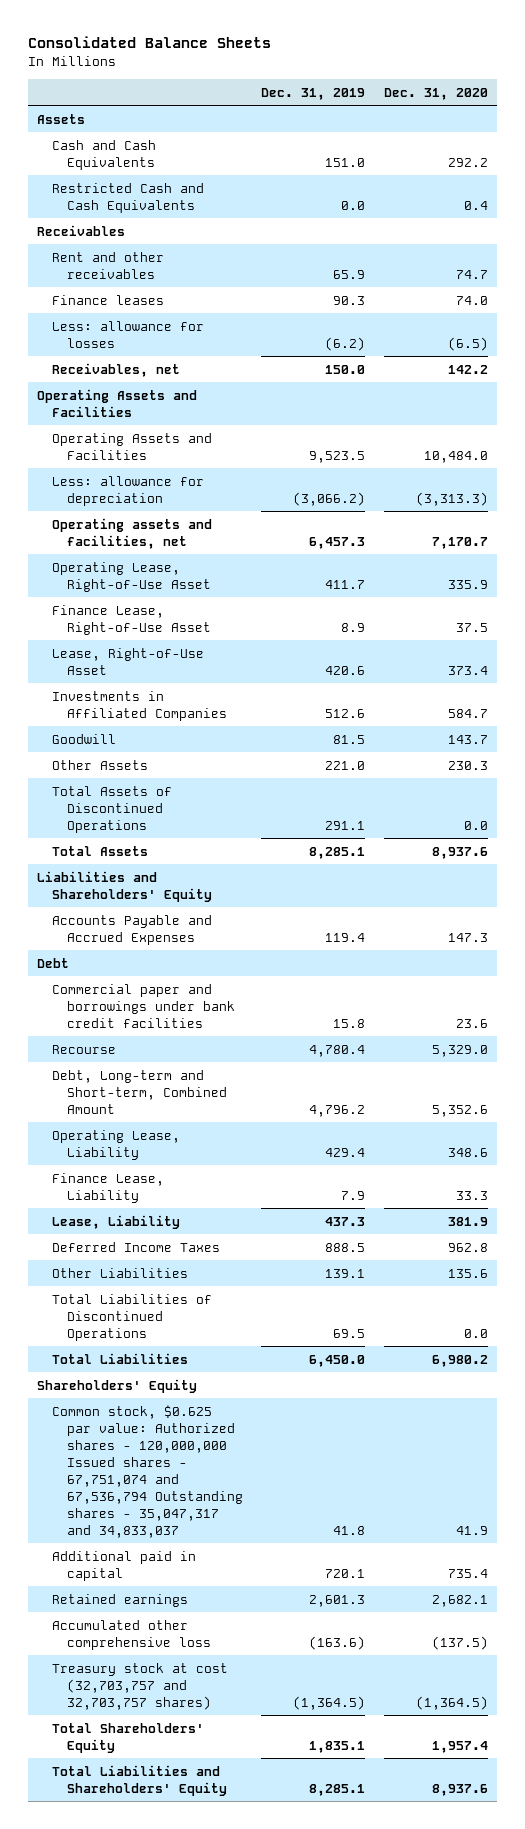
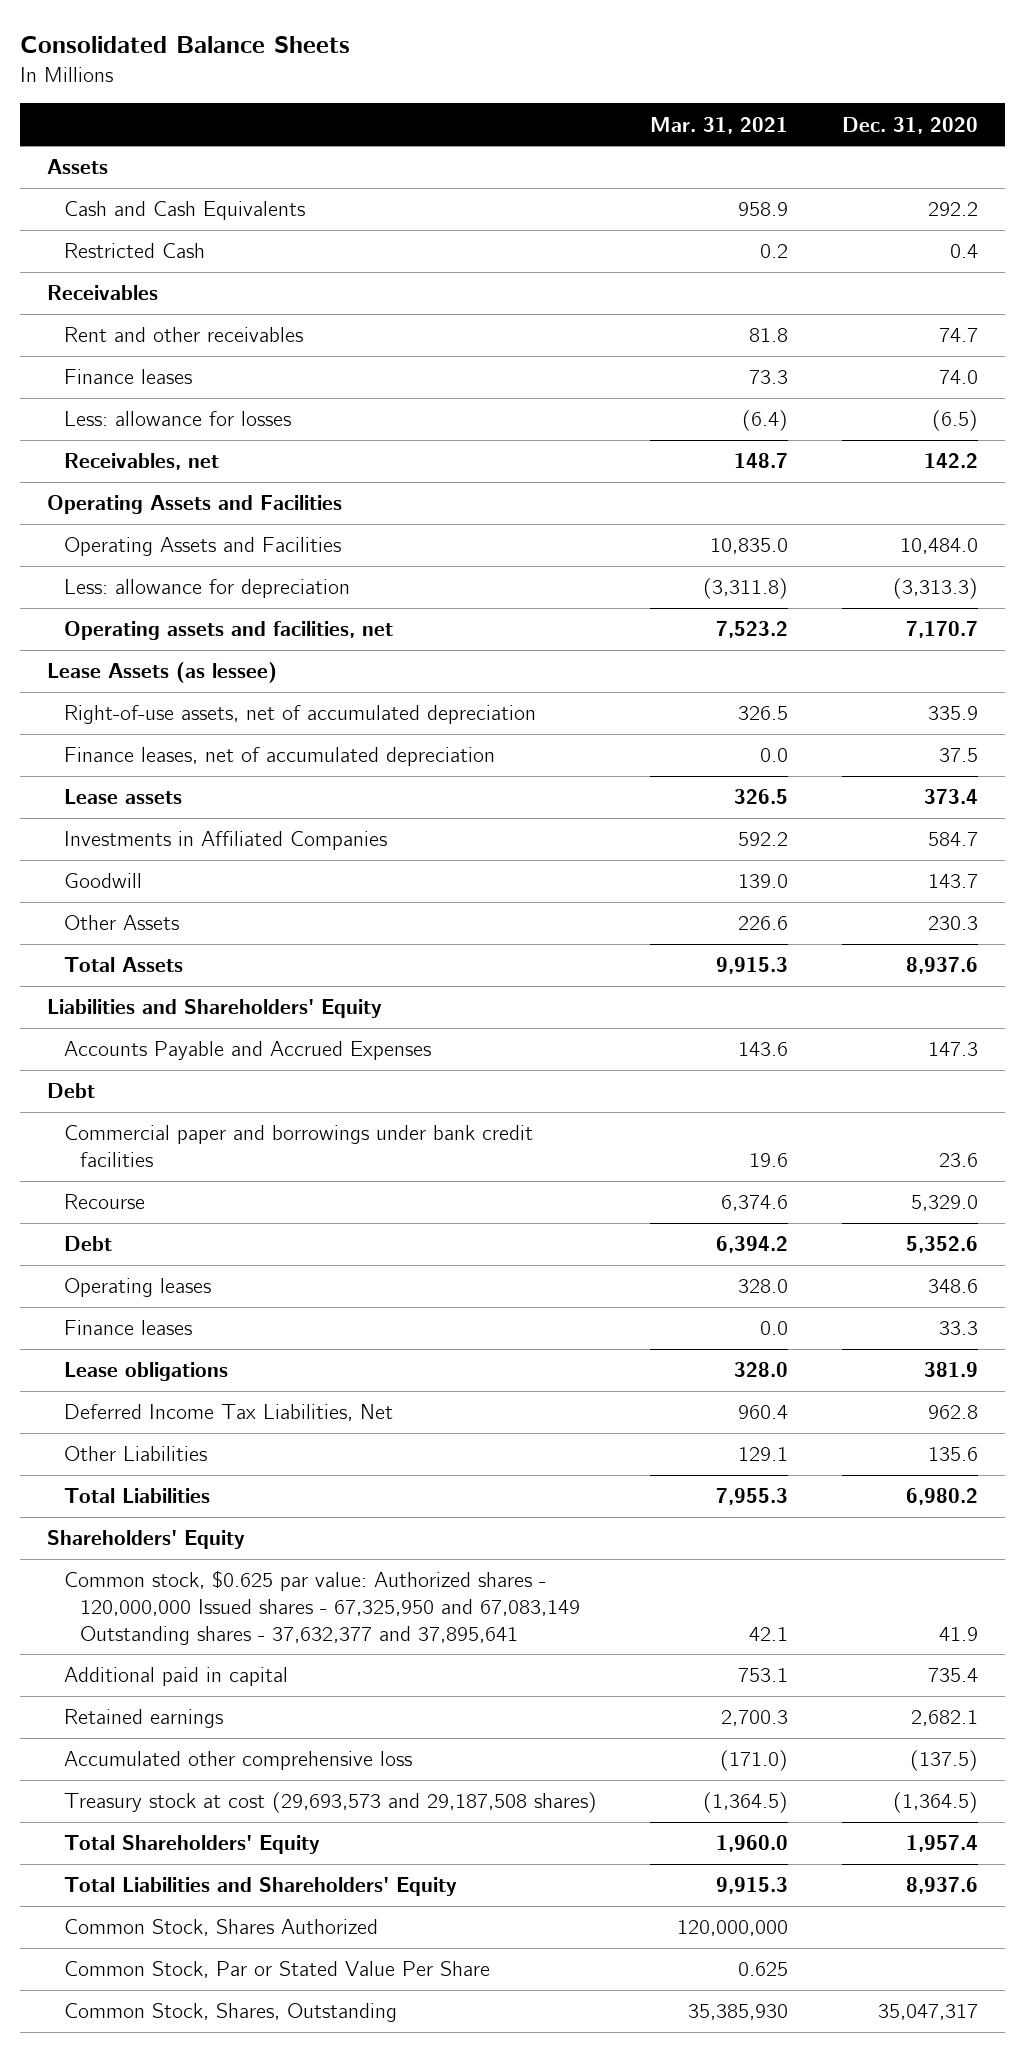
[261,87,366,100] Dec. 31, 2019 -> none
none -> [650,116,789,134] Mar. 31, 2021
[51,182,204,213] Restricted Cash and Cash Equivalents -> [63,243,205,259] Restricted Cash
none -> [47,662,278,684] Lease Assets (as lessee)
[51,561,211,592] Operating Lease, Right-of-Use Asset -> [63,705,536,725] Right-of-use assets, net of accumulated depreciation
[51,604,211,635] Finance Lease, Right-of-Use Asset -> [63,747,495,767] Finance leases, net of accumulated depreciation
[51,647,204,675] Lease, Right-of-Use Asset -> [63,789,182,805] Lease assets
[51,785,172,833] Total Assets of Discontinued Operations -> none
[51,1069,227,1114] Debt, Long-term and Short-term, Combined Amount -> [63,1236,112,1252] Debt
[51,1129,180,1160] Operating Lease, Liability -> [63,1278,211,1298] Operating leases
[51,1172,164,1203] Finance Lease, Liability -> [63,1320,192,1336] Finance leases
[51,1214,180,1229] Lease, Liability -> [63,1362,228,1382] Lease obligations
[51,1241,220,1252] Deferred Income Taxes -> [63,1404,393,1422] Deferred Income Tax Liabilities, Net
[51,1293,212,1341] Total Liabilities of Discontinued Operations -> none
[51,1404,243,1538] Common stock, $0.625 par value: Authorized shares - 120,000,000 Issued shares - 67,751,074 and 67,536,794 Outstanding shares - 35,047,317 and 34,833,037 -> [63,1570,580,1645] Common stock, $0.625 par value: Authorized shares - 120,000,000 Issued shares - 67,325,950 and 67,083,149 Outstanding shares - 37,632,377 and 37,895,641
[51,1662,228,1710] Treasury stock at cost (32,703,757 and 32,703,757 shares) -> [63,1792,597,1814] Treasury stock at cost (29,693,573 and 29,187,508 shares)
none -> [63,1919,378,1937] Common Stock, Shares Authorized
none -> [63,1961,490,1979] Common Stock, Par or Stated Value Per Share
none -> [63,2003,397,2023] Common Stock, Shares, Outstanding

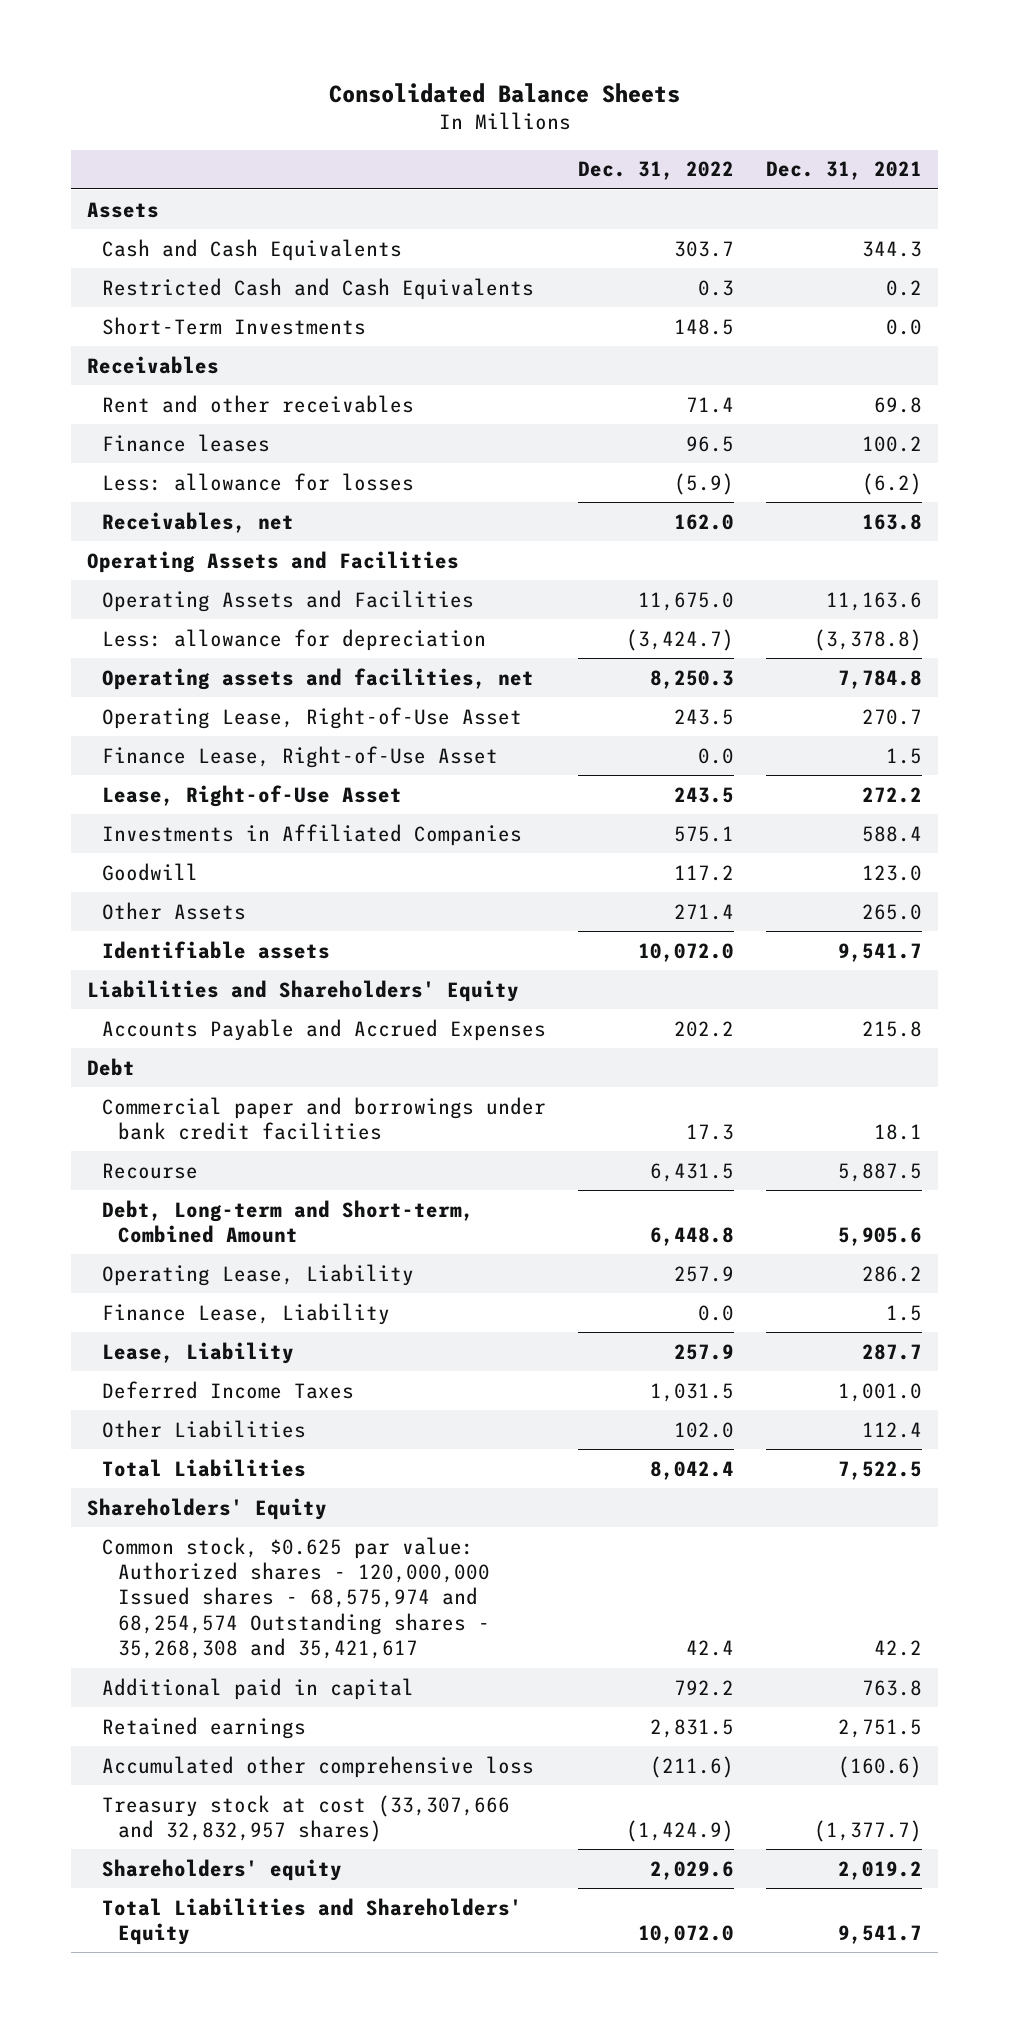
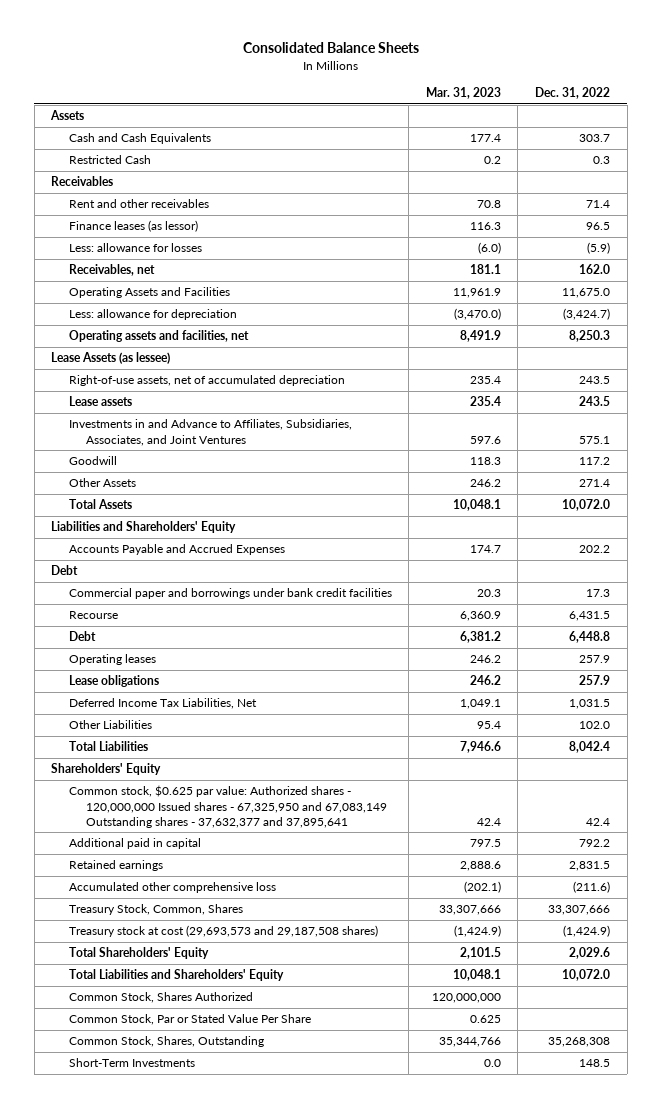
[766,161,923,181] Dec. 31, 2021 -> none
none -> [425,87,501,100] Mar. 31, 2023
[102,277,535,300] Restricted Cash and Cash Equivalents -> [68,155,151,165] Restricted Cash
[102,433,271,452] Finance leases -> [68,220,198,233] Finance leases (as lessor)
[86,550,459,573] Operating Assets and Facilities -> none
[102,745,499,768] Finance Lease, Right-of-Use Asset -> none
none -> [51,352,171,365] Lease Assets (as lessee)
[102,706,523,729] Operating Lease, Right-of-Use Asset -> [68,375,345,387] Right-of-use assets, net of accumulated depreciation
[102,784,403,807] Lease, Right-of-Use Asset -> [68,396,132,407] Lease assets
[102,823,523,846] Investments in Affiliated Companies -> [68,419,352,446] Investments in and Advance to Affiliates, Subsidiaries, Associates, and Joint Ventures
[102,940,331,959] Identifiable assets -> [68,499,132,510] Total Assets
[102,1302,391,1325] Finance Lease, Liability -> none
[102,1199,475,1244] Debt, Long-term and Short-term, Combined Amount -> [68,631,96,642] Debt
[102,1263,415,1286] Operating Lease, Liability -> [68,654,156,666] Operating leases
[102,1341,295,1364] Lease, Liability -> [68,675,159,688] Lease obligations
[102,1380,355,1399] Deferred Income Taxes -> [68,698,257,710] Deferred Income Tax Liabilities, Net
[102,1536,491,1660] Common stock, $0.625 par value: Authorized shares - 120,000,000 Issued shares - 68,575,974 and 68,254,574 Outstanding shares - 35,268,308 and 35,421,617 -> [68,785,388,828] Common stock, $0.625 par value: Authorized shares - 120,000,000 Issued shares - 67,325,950 and 67,083,149 Outstanding shares - 37,632,377 and 37,895,641
none -> [68,904,243,916] Treasury Stock, Common, Shares
[102,1794,511,1843] Treasury stock at cost (33,307,666 and 32,832,957 shares) -> [68,925,378,938] Treasury stock at cost (29,693,573 and 29,187,508 shares)
[102,1858,343,1881] Shareholders' equity -> [68,947,209,960] Total Shareholders' Equity
none -> [68,992,253,1004] Common Stock, Shares Authorized
none -> [68,1014,311,1026] Common Stock, Par or Stated Value Per Share
none -> [68,1036,264,1048] Common Stock, Shares, Outstanding
[102,316,367,335] Short-Term Investments -> [68,1058,195,1068] Short-Term Investments

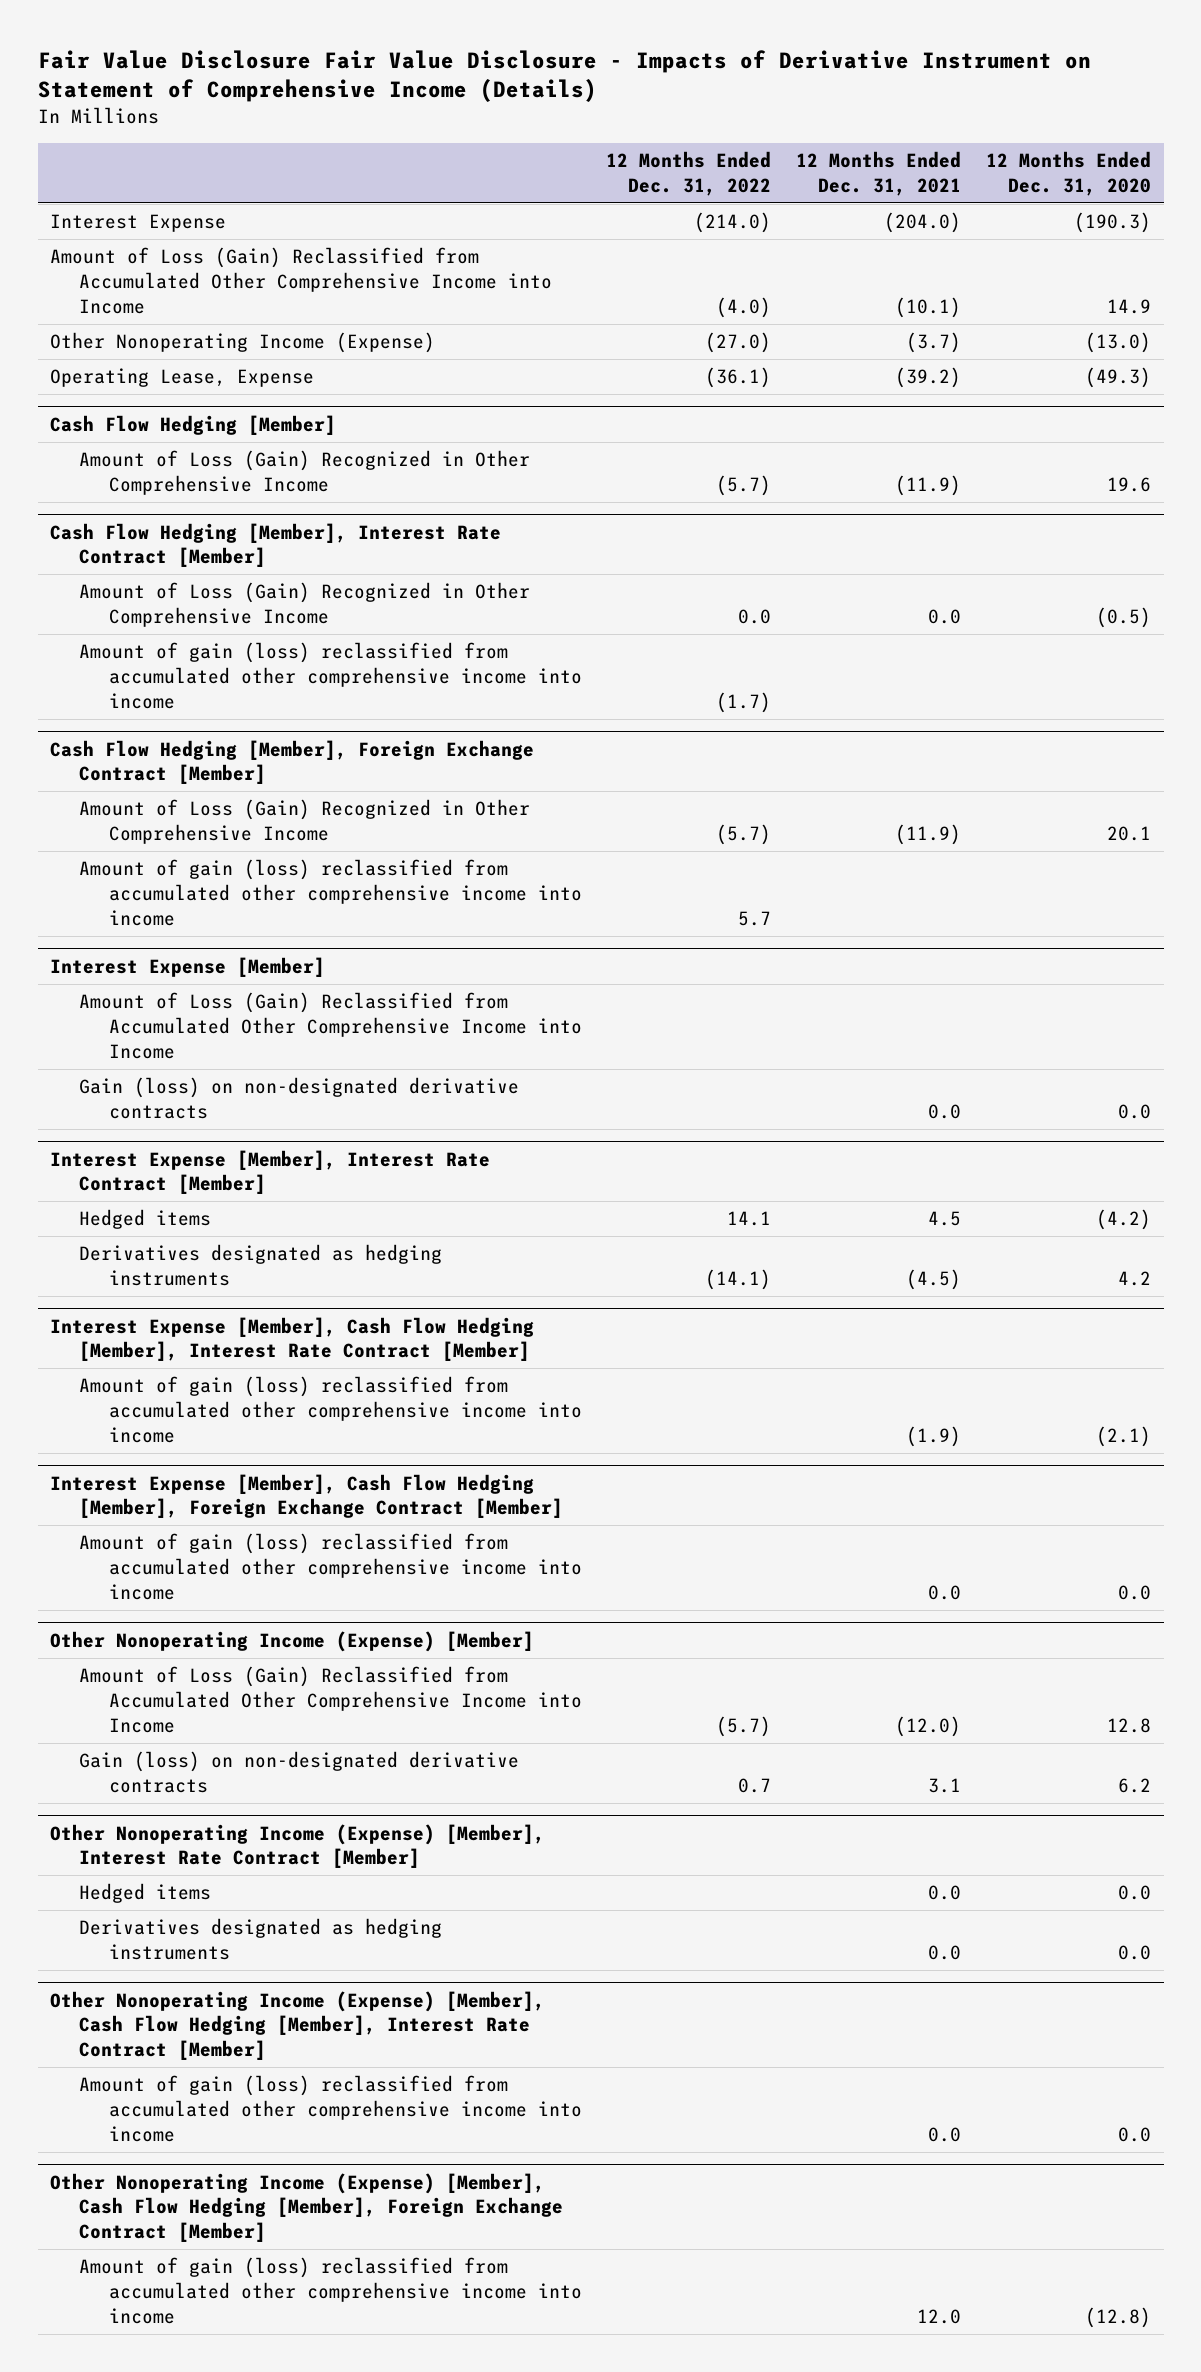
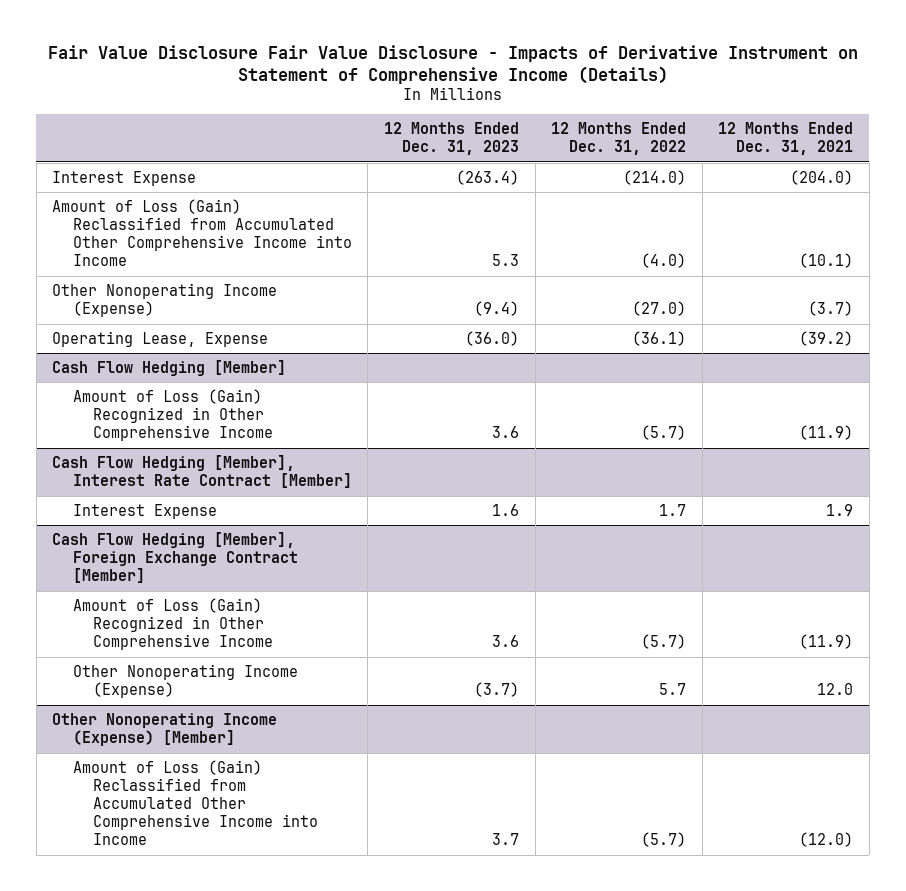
[986,150,1152,196] 12 Months Ended Dec. 31, 2020 -> none
none -> [384,122,520,156] 12 Months Ended Dec. 31, 2023
[79,582,531,628] Amount of Loss (Gain) Recognized in Other Comprehensive Income -> none
[79,642,582,709] Amount of gain (loss) reclassified from accumulated other comprehensive income into income -> none
none -> [72,503,217,519] Interest Expense
[79,859,582,926] Amount of gain (loss) reclassified from accumulated other comprehensive income into income -> none
[50,956,326,977] Interest Expense [Member] -> none
[79,992,582,1059] Amount of Loss (Gain) Reclassified from Accumulated Other Comprehensive Income into Income -> none
[79,1077,520,1120] Gain (loss) on non-designated derivative contracts -> none
[50,1149,491,1195] Interest Expense [Member], Interest Rate Contract [Member] -> none
[79,1209,212,1230] Hedged items -> none
[79,1244,443,1287] Derivatives designated as hedging instruments -> none
[50,1316,535,1362] Interest Expense [Member], Cash Flow Hedging [Member], Interest Rate Contract [Member] -> none
[79,1376,582,1443] Amount of gain (loss) reclassified from accumulated other comprehensive income into income -> none
[50,1473,564,1519] Interest Expense [Member], Cash Flow Hedging [Member], Foreign Exchange Contract [Member] -> none
[79,1533,582,1600] Amount of gain (loss) reclassified from accumulated other comprehensive income into income -> none
none -> [72,663,298,699] Other Nonoperating Income (Expense)
[79,1751,520,1794] Gain (loss) on non-designated derivative contracts -> none
[50,1823,546,1869] Other Nonoperating Income (Expense) [Member], Interest Rate Contract [Member] -> none
[79,1883,212,1904] Hedged items -> none
[79,1918,443,1961] Derivatives designated as hedging instruments -> none
[50,1990,546,2061] Other Nonoperating Income (Expense) [Member], Cash Flow Hedging [Member], Interest Rate Contract [Member] -> none
[79,2075,582,2142] Amount of gain (loss) reclassified from accumulated other comprehensive income into income -> none
[50,2172,564,2243] Other Nonoperating Income (Expense) [Member], Cash Flow Hedging [Member], Foreign Exchange Contract [Member] -> none
[79,2257,582,2324] Amount of gain (loss) reclassified from accumulated other comprehensive income into income -> none

